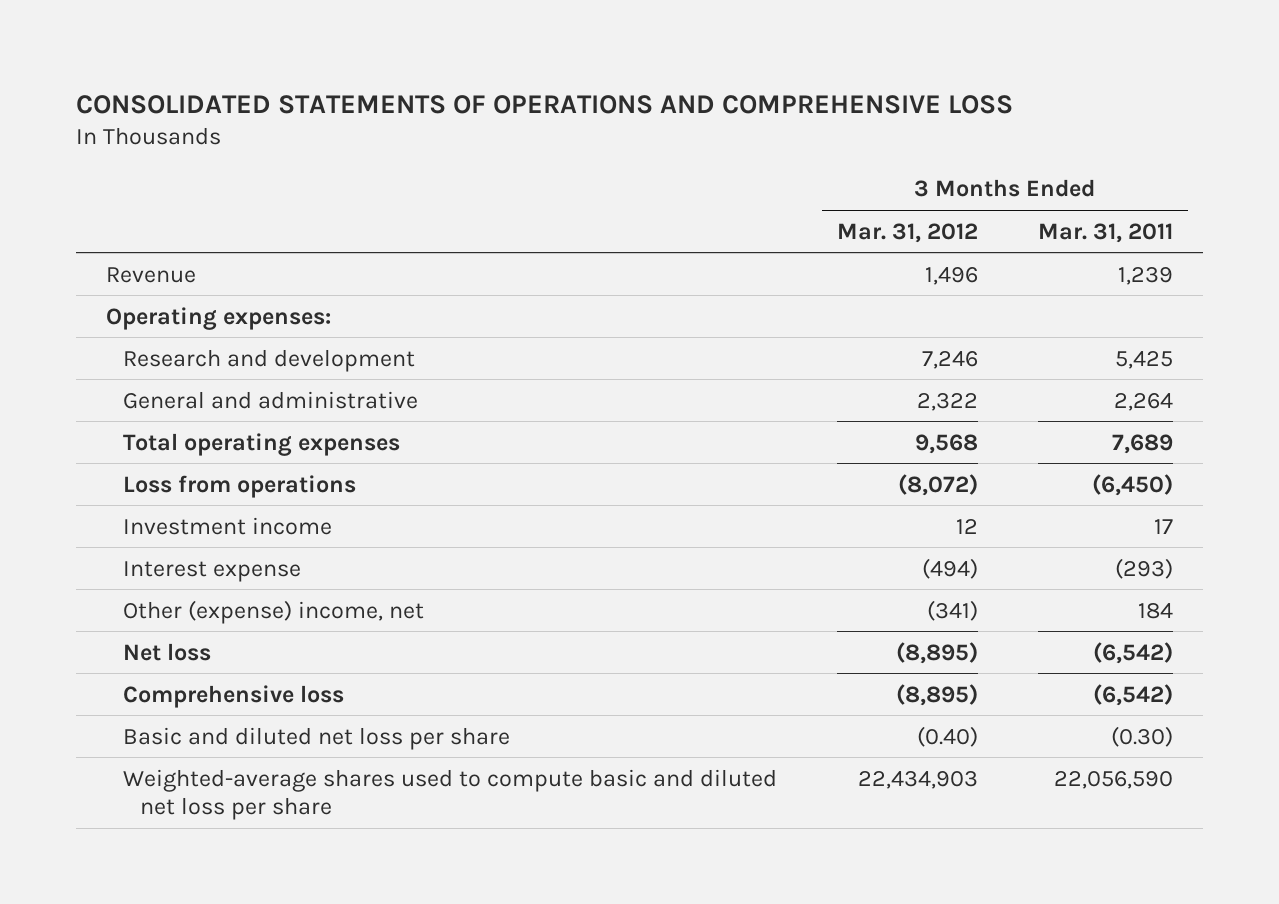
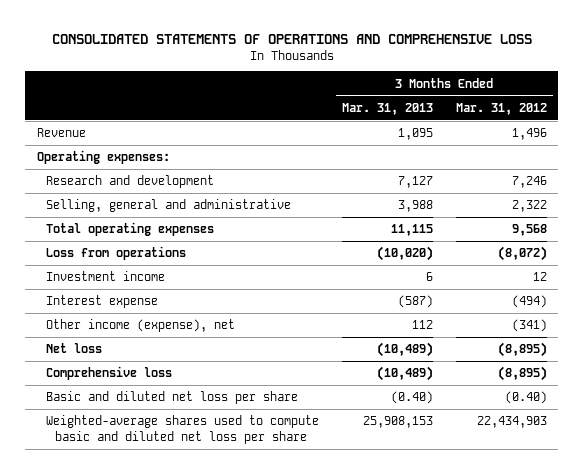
[1037,222,1173,243] Mar. 31, 2011 -> none
none -> [341,102,433,115] Mar. 31, 2013
[123,390,419,409] General and administrative -> [45,199,291,213] Selling, general and administrative
[123,599,425,624] Other (expense) income, net -> [45,319,235,333] Other income (expense), net

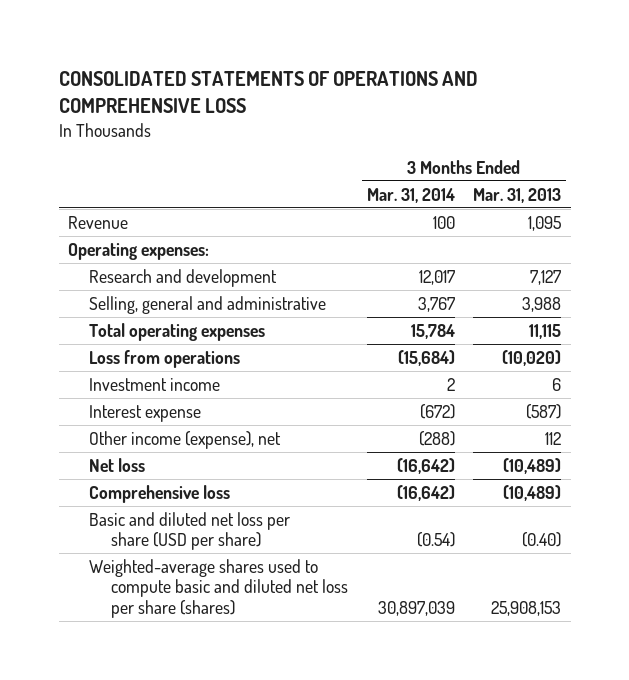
[455,102,547,115] Mar. 31, 2012 -> none
none -> [366,187,455,203] Mar. 31, 2014
[45,391,298,405] Basic and diluted net loss per share -> [89,511,291,551] Basic and diluted net loss per share (USD per share)
[45,415,319,444] Weighted-average shares used to compute basic and diluted net loss per share -> [89,558,348,618] Weighted-average shares used to compute basic and diluted net loss per share (shares)

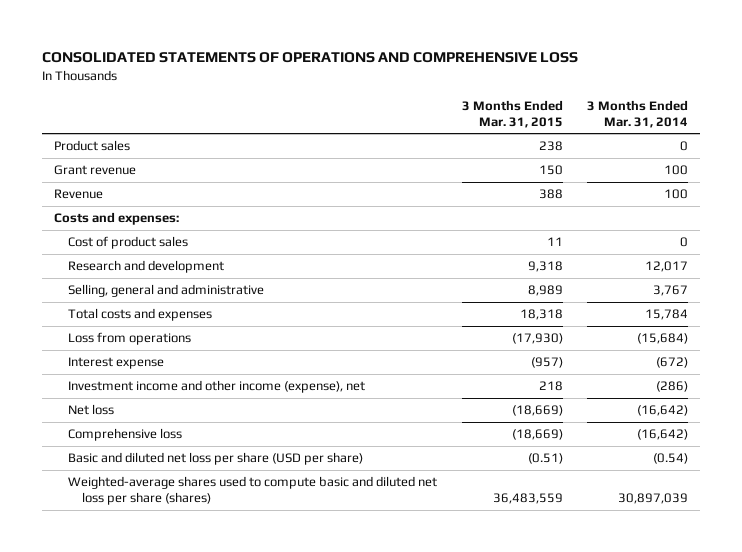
[473,187,562,203] Mar. 31, 2013 -> none
none -> [461,99,563,128] 3 Months Ended Mar. 31, 2015
none -> [54,140,131,152] Product sales
none -> [54,165,137,176] Grant revenue
[68,242,210,260] Operating expenses: -> [54,212,180,226] Costs and expenses:
none -> [68,236,189,250] Cost of product sales
[89,322,266,341] Total operating expenses -> [68,308,213,322] Total costs and expenses
[89,377,221,391] Investment income -> none
[89,430,282,449] Other income (expense), net -> [68,380,366,394] Investment income and other income (expense), net
[418,430,455,446] (288) -> [656,381,689,393] (286)

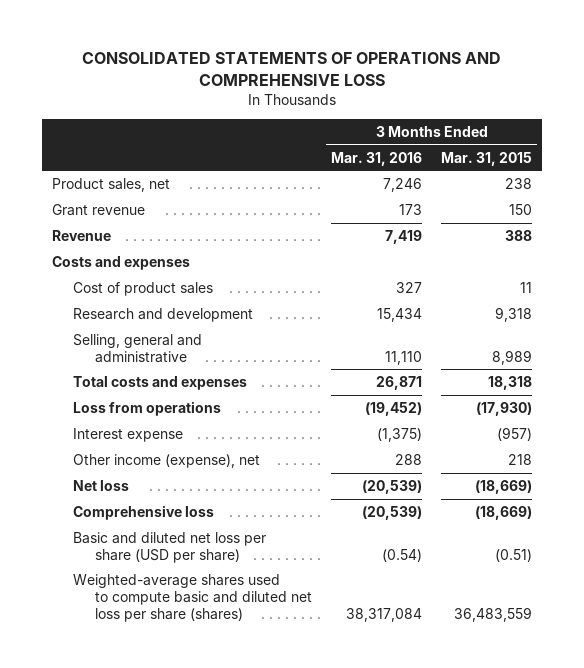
[587,99,689,128] 3 Months Ended Mar. 31, 2014 -> none
none -> [331,151,423,166] Mar. 31, 2016
[54,140,131,152] Product sales -> [51,177,170,192] Product sales, net
[54,212,180,226] Costs and expenses: -> [51,255,190,270] Costs and expenses
[68,380,366,394] Investment income and other income (expense), net -> [73,453,261,468] Other income (expense), net

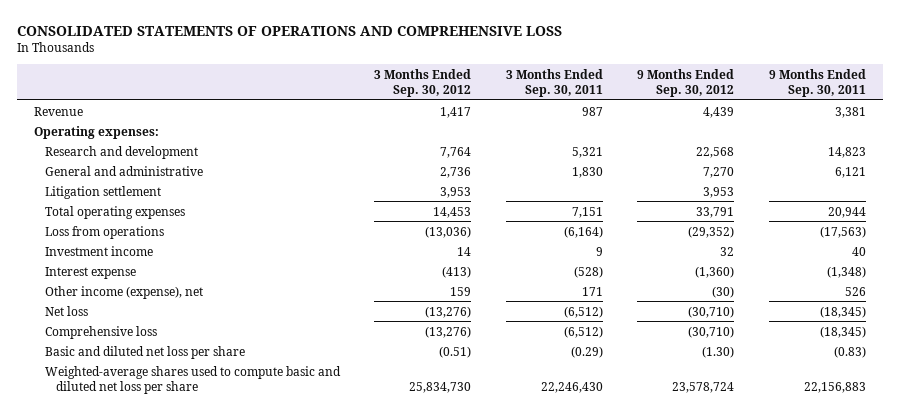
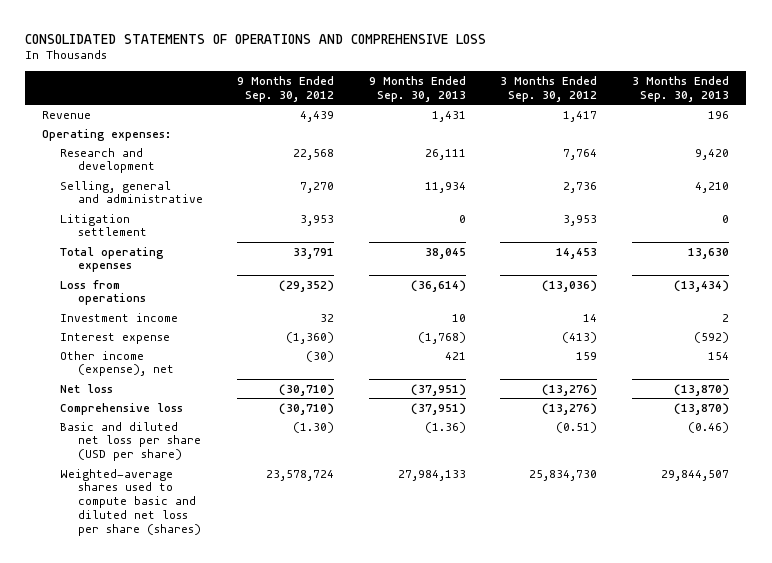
[505,68,603,98] 3 Months Ended Sep. 30, 2011 -> none
[768,68,866,98] 9 Months Ended Sep. 30, 2011 -> none
none -> [368,75,466,102] 9 Months Ended Sep. 30, 2013
none -> [632,75,730,102] 3 Months Ended Sep. 30, 2013
[44,165,203,176] General and administrative -> [60,180,203,204] Selling, general and administrative
[44,345,245,359] Basic and diluted net loss per share -> [60,421,201,462] Basic and diluted net loss per share (USD per share)
[44,365,341,394] Weighted-average shares used to compute basic and diluted net loss per share -> [60,468,201,536] Weighted-average shares used to compute basic and diluted net loss per share (shares)

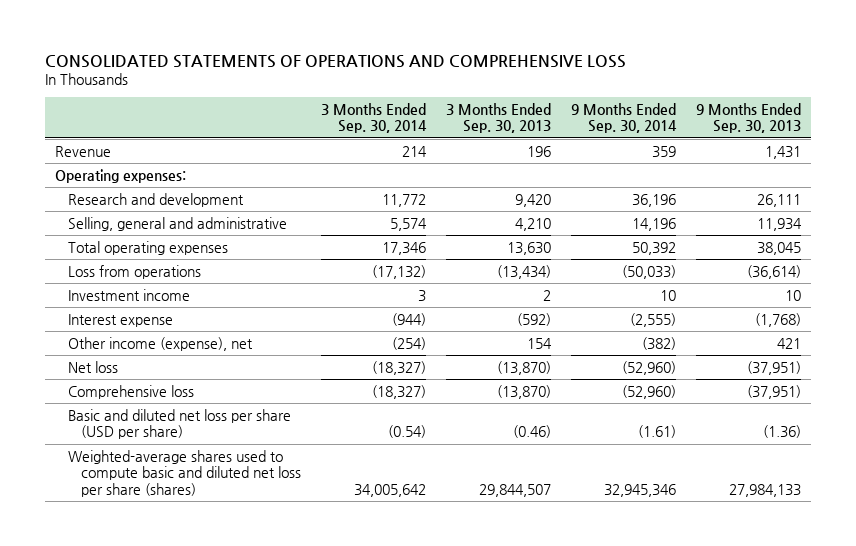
[237,75,335,102] 9 Months Ended Sep. 30, 2012 -> none
[500,75,598,102] 3 Months Ended Sep. 30, 2012 -> none
none -> [321,102,428,134] 3 Months Ended Sep. 30, 2014
none -> [571,102,678,134] 9 Months Ended Sep. 30, 2014
[60,213,147,237] Litigation settlement -> none

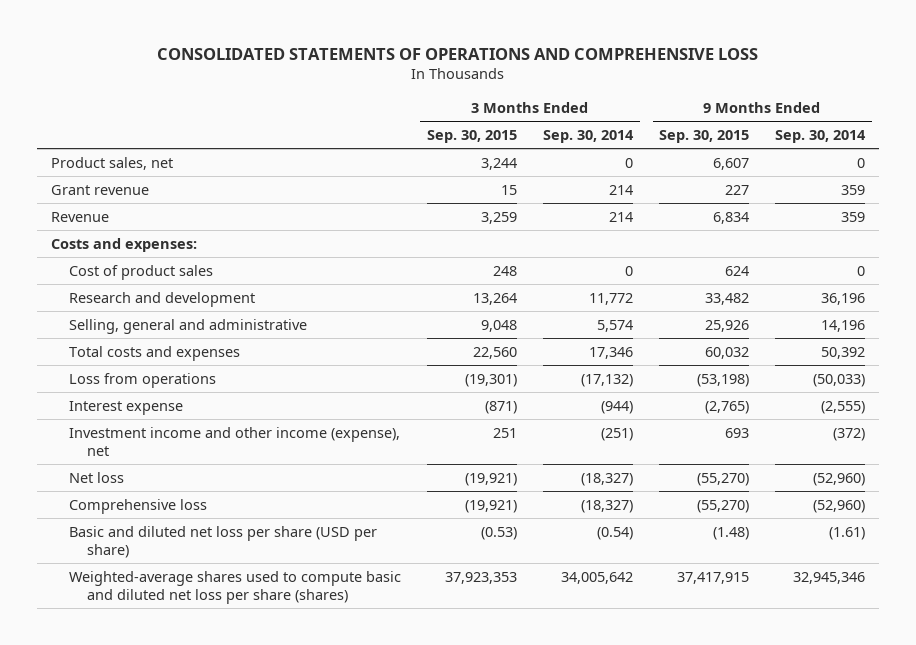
[446,102,552,134] 3 Months Ended Sep. 30, 2013 -> none
[696,102,802,134] 9 Months Ended Sep. 30, 2013 -> none
none -> [426,129,517,143] Sep. 30, 2015
none -> [659,129,750,143] Sep. 30, 2015
none -> [50,156,173,170] Product sales, net
none -> [50,184,149,195] Grant revenue
[54,168,186,183] Operating expenses: -> [50,237,197,252] Costs and expenses:
none -> [68,264,213,280] Cost of product sales
[67,240,228,255] Total operating expenses -> [68,345,240,361] Total costs and expenses
[67,288,190,301] Investment income -> none
[67,336,253,351] Other income (expense), net -> [68,426,400,456] Investment income and other income (expense), net
[392,336,427,350] (254) -> [601,427,634,441] (251)
[642,336,677,350] (382) -> [833,427,866,441] (372)

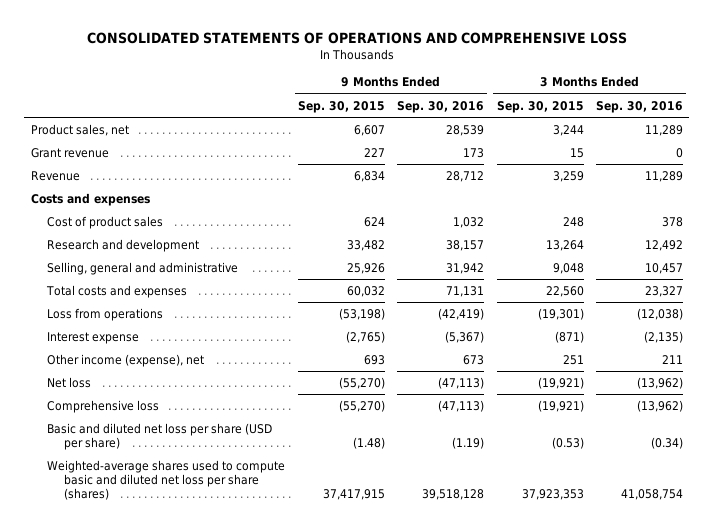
[543,129,635,143] Sep. 30, 2014 -> none
[775,129,867,143] Sep. 30, 2014 -> none
none -> [397,100,485,113] Sep. 30, 2016
none -> [596,100,684,113] Sep. 30, 2016
[50,237,197,252] Costs and expenses: -> [30,193,150,207] Costs and expenses
[68,426,400,456] Investment income and other income (expense), net -> [47,354,205,368] Other income (expense), net

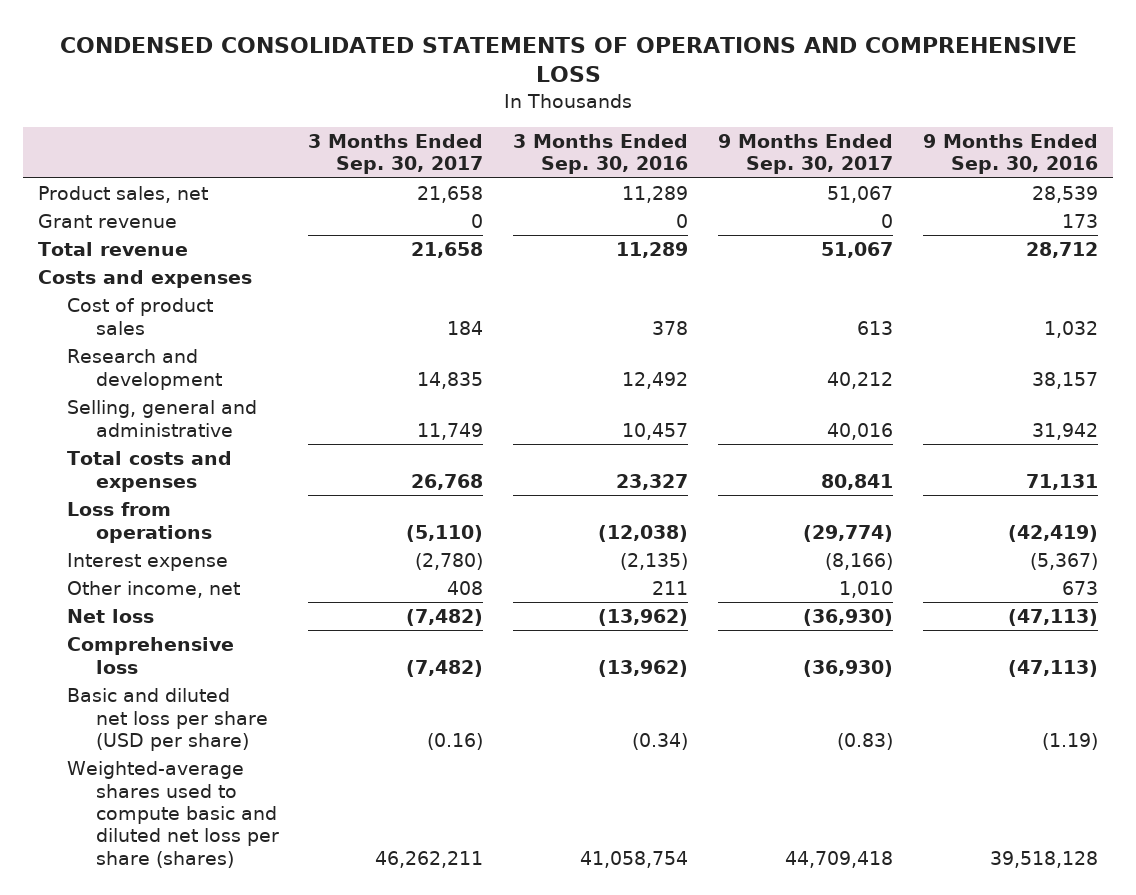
[86,31,627,44] CONSOLIDATED STATEMENTS OF OPERATIONS AND COMPREHENSIVE LOSS -> [59,36,1077,83] CONDENSED CONSOLIDATED STATEMENTS OF OPERATIONS AND COMPREHENSIVE LOSS
[297,100,385,113] Sep. 30, 2015 -> none
[496,100,584,113] Sep. 30, 2015 -> none
none -> [308,133,484,175] 3 Months Ended Sep. 30, 2017
none -> [717,133,893,175] 9 Months Ended Sep. 30, 2017
[30,171,80,182] Revenue -> [38,242,189,257] Total revenue
[47,354,205,368] Other income (expense), net -> [66,581,240,599] Other income, net

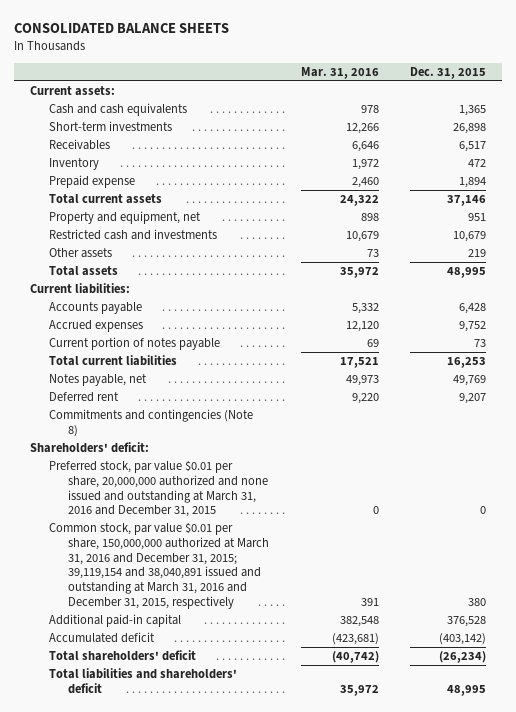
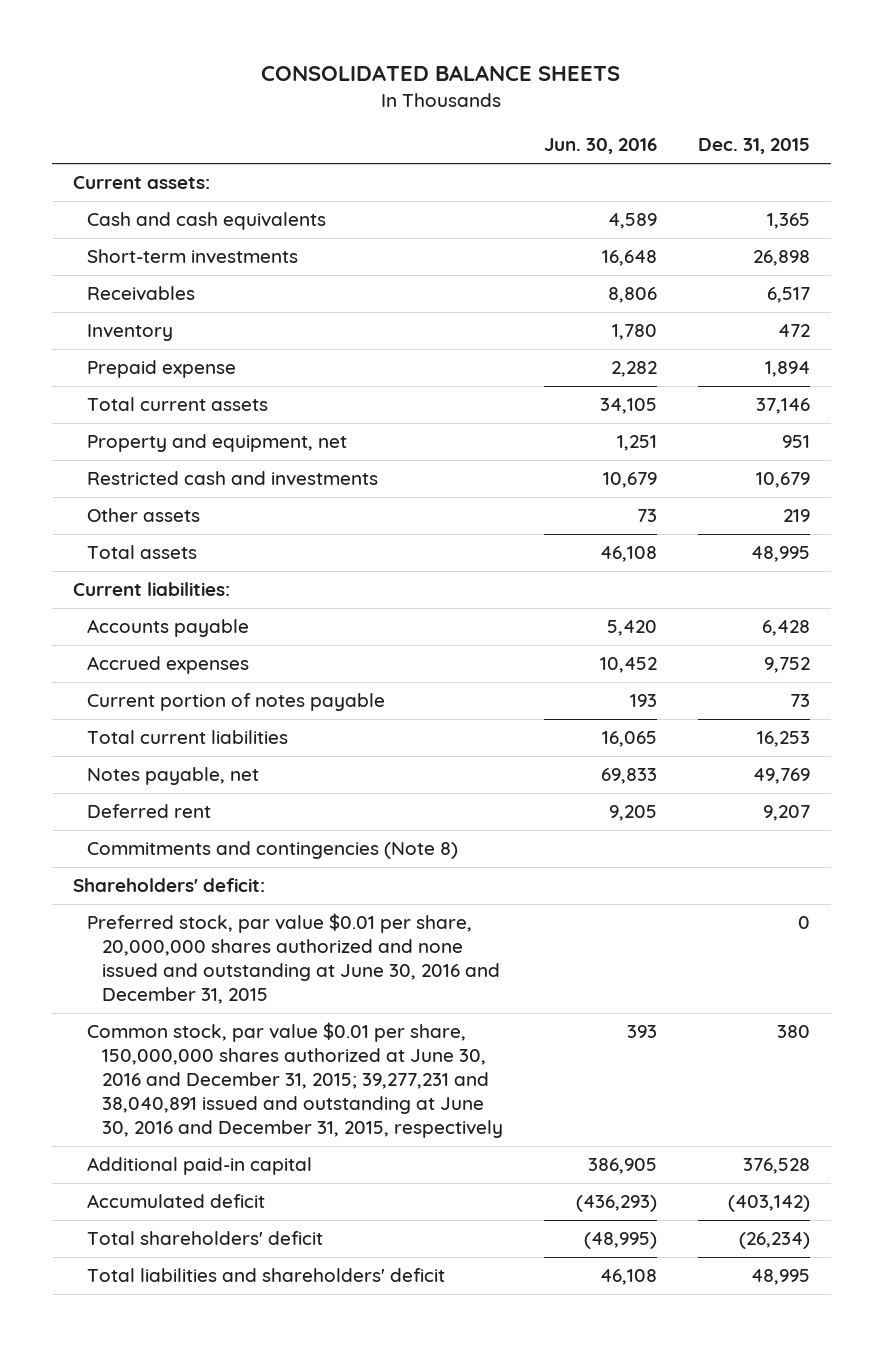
[300,66,379,79] Mar. 31, 2016 -> none
none -> [544,138,658,155] Jun. 30, 2016
[48,460,268,518] Preferred stock, par value $0.01 per share, 20,000,000 authorized and none issued and outstanding at March 31, 2016 and December 31, 2015 -> [87,913,501,1004] Preferred stock, par value $0.01 per share, 20,000,000 shares authorized and none issued and outstanding at June 30, 2016 and December 31, 2015
[48,522,269,609] Common stock, par value $0.01 per share, 150,000,000 authorized at March 31, 2016 and December 31, 2015; 39,119,154 and 38,040,891 issued and outstanding at March 31, 2016 and December 31, 2015, respectively -> [87,1022,504,1138] Common stock, par value $0.01 per share, 150,000,000 shares authorized at June 30, 2016 and December 31, 2015; 39,277,231 and 38,040,891 issued and outstanding at June 30, 2016 and December 31, 2015, respectively

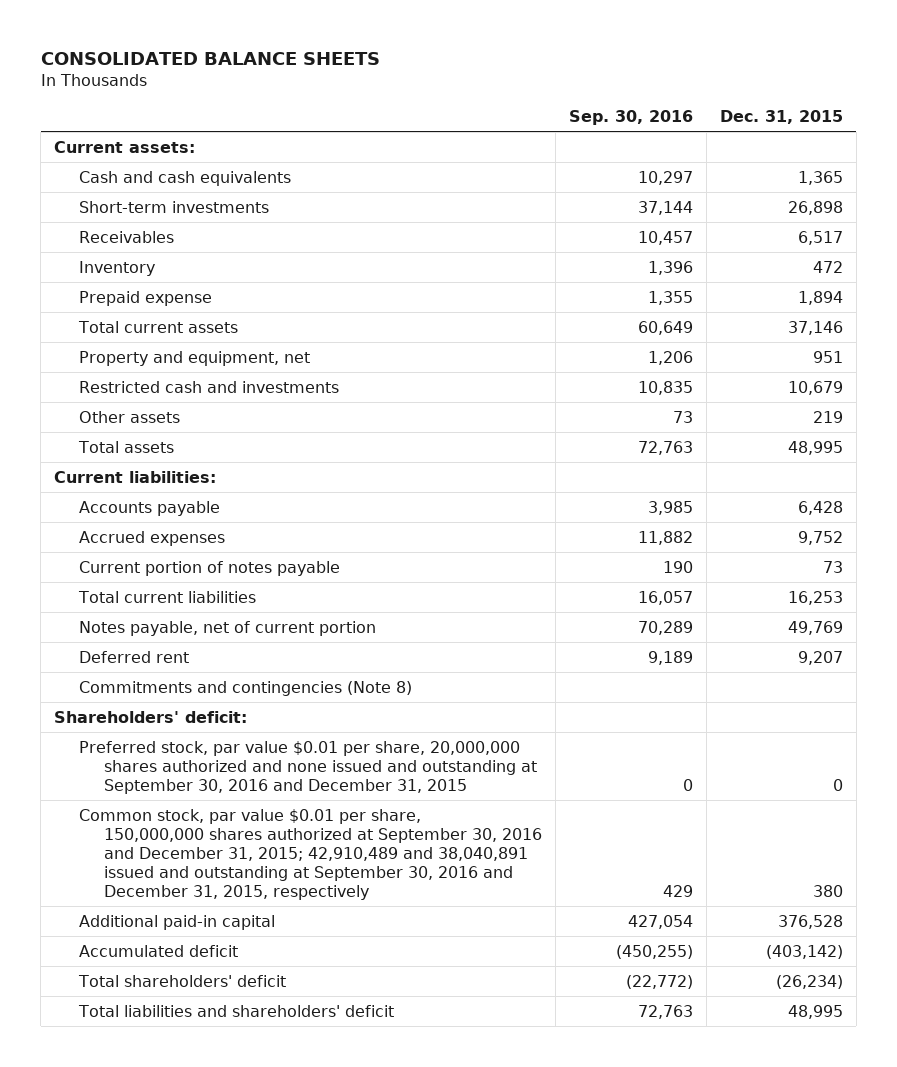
[544,138,658,155] Jun. 30, 2016 -> none
none -> [568,110,693,126] Sep. 30, 2016
[87,767,260,786] Notes payable, net -> [79,620,377,636] Notes payable, net of current portion
[87,913,501,1004] Preferred stock, par value $0.01 per share, 20,000,000 shares authorized and none issued and outstanding at June 30, 2016 and December 31, 2015 -> [79,740,537,794] Preferred stock, par value $0.01 per share, 20,000,000 shares authorized and none issued and outstanding at September 30, 2016 and December 31, 2015
[87,1022,504,1138] Common stock, par value $0.01 per share, 150,000,000 shares authorized at June 30, 2016 and December 31, 2015; 39,277,231 and 38,040,891 issued and outstanding at June 30, 2016 and December 31, 2015, respectively -> [79,808,542,900] Common stock, par value $0.01 per share, 150,000,000 shares authorized at September 30, 2016 and December 31, 2015; 42,910,489 and 38,040,891 issued and outstanding at September 30, 2016 and December 31, 2015, respectively

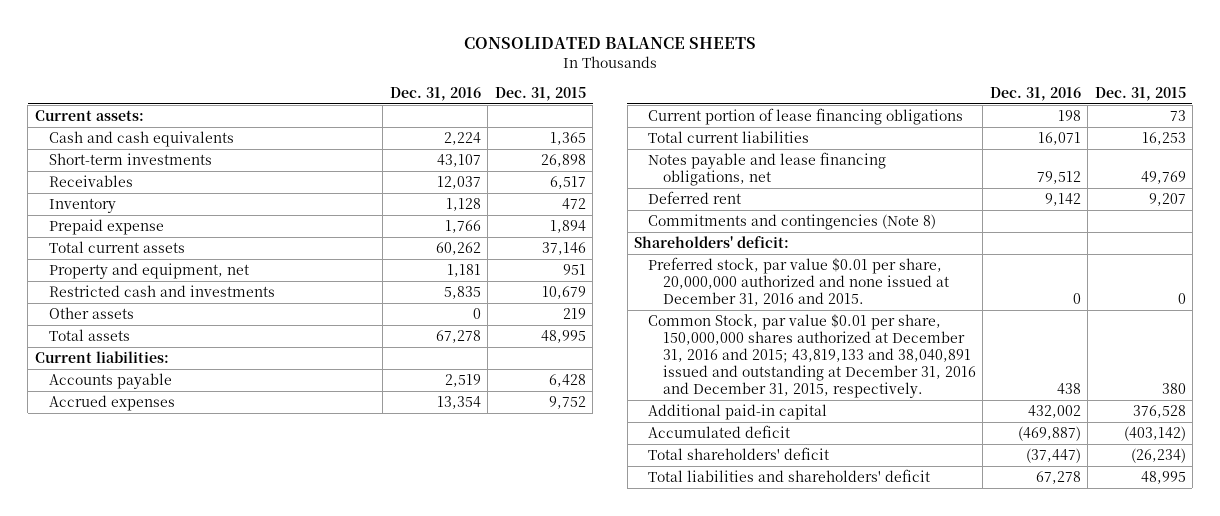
[568,110,693,126] Sep. 30, 2016 -> none
none -> [389,86,481,101] Dec. 31, 2016
[79,560,341,576] Current portion of notes payable -> [648,108,964,126] Current portion of lease financing obligations
[79,620,377,636] Notes payable, net of current portion -> [648,152,887,186] Notes payable and lease financing obligations, net
[79,740,537,794] Preferred stock, par value $0.01 per share, 20,000,000 shares authorized and none issued and outstanding at September 30, 2016 and December 31, 2015 -> [648,257,949,306] Preferred stock, par value $0.01 per share, 20,000,000 authorized and none issued at December 31, 2016 and 2015.
[79,808,542,900] Common stock, par value $0.01 per share, 150,000,000 shares authorized at September 30, 2016 and December 31, 2015; 42,910,489 and 38,040,891 issued and outstanding at September 30, 2016 and December 31, 2015, respectively -> [648,314,976,398] Common Stock, par value $0.01 per share, 150,000,000 shares authorized at December 31, 2016 and 2015; 43,819,133 and 38,040,891 issued and outstanding at December 31, 2016 and December 31, 2015, respectively.

